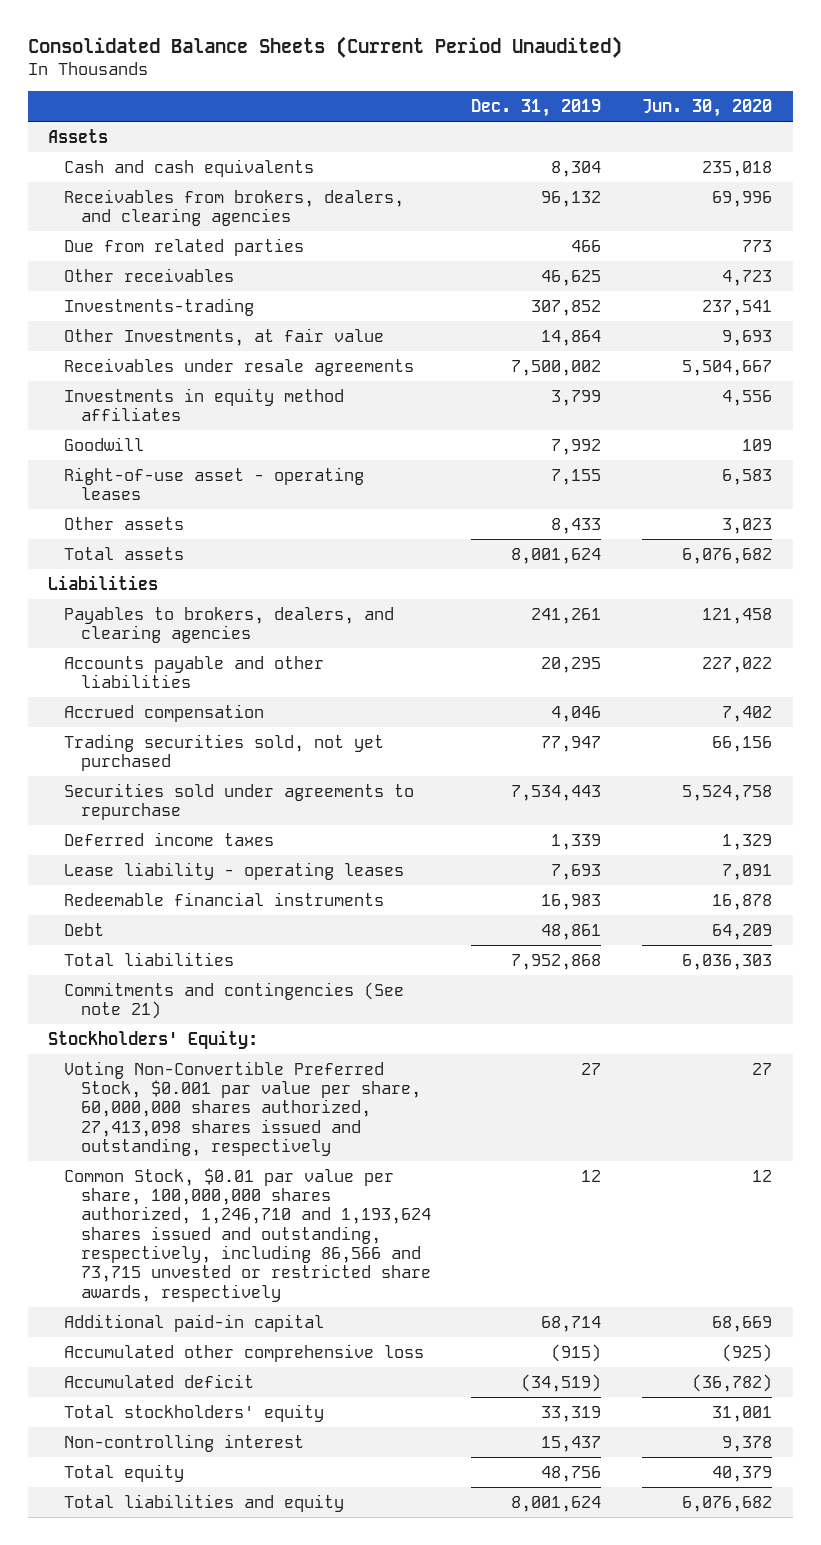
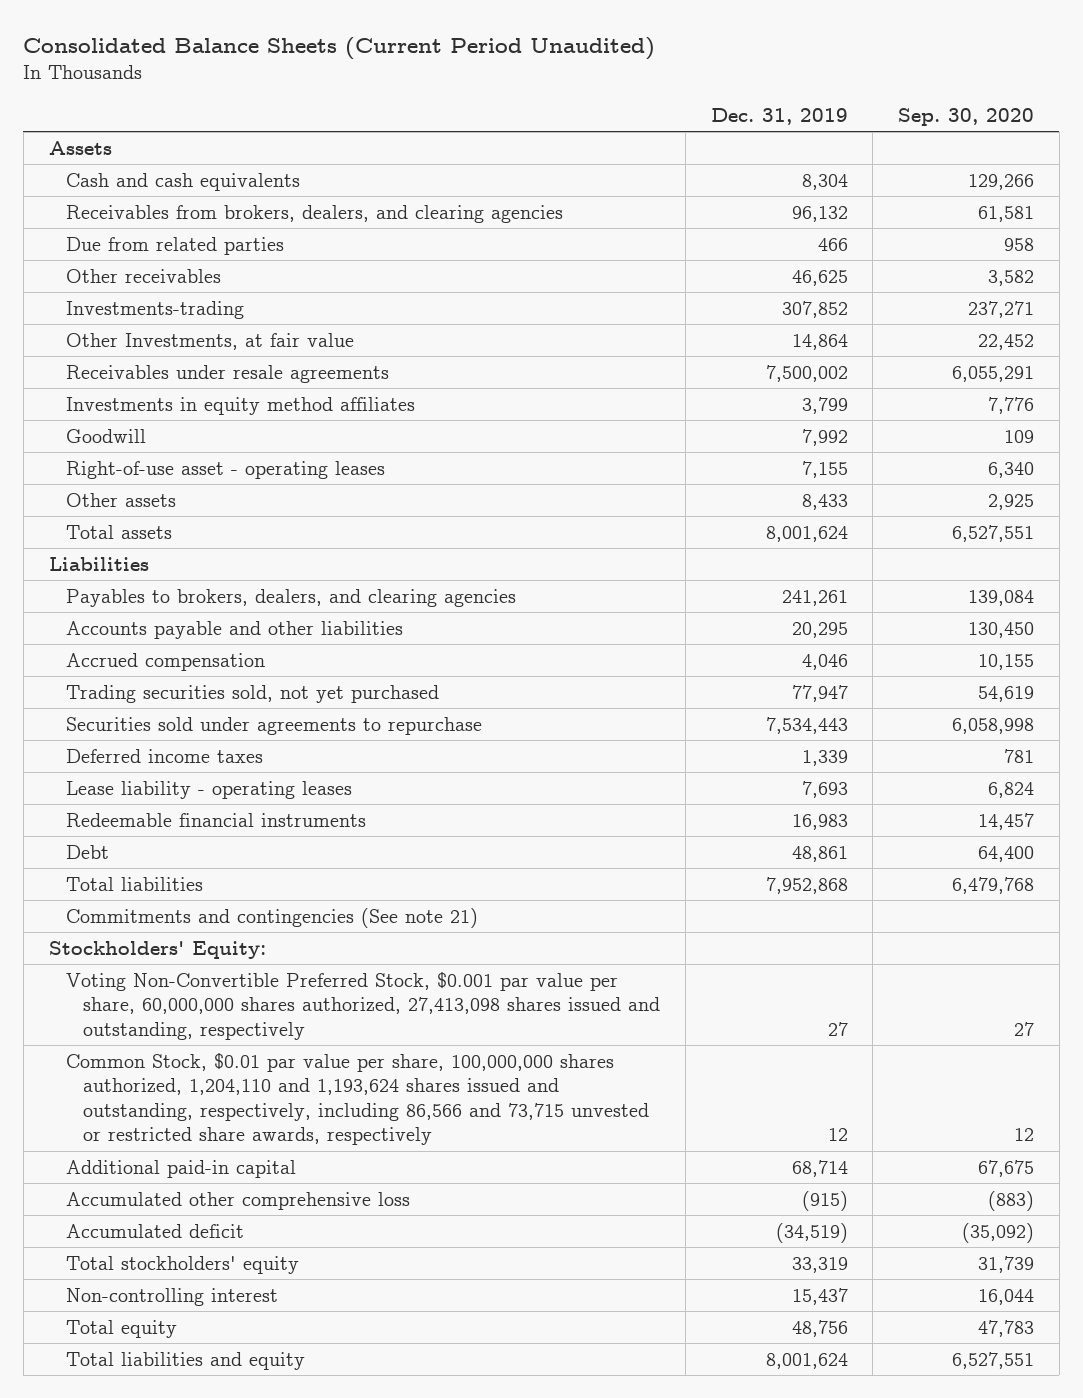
[642,99,773,118] Jun. 30, 2020 -> none
none -> [898,107,1035,126] Sep. 30, 2020
[64,1167,431,1302] Common Stock, $0.01 par value per share, 100,000,000 shares authorized, 1,246,710 and 1,193,624 shares issued and outstanding, respectively, including 86,566 and 73,715 unvested or restricted share awards, respectively -> [66,1052,650,1146] Common Stock, $0.01 par value per share, 100,000,000 shares authorized, 1,204,110 and 1,193,624 shares issued and outstanding, respectively, including 86,566 and 73,715 unvested or restricted share awards, respectively

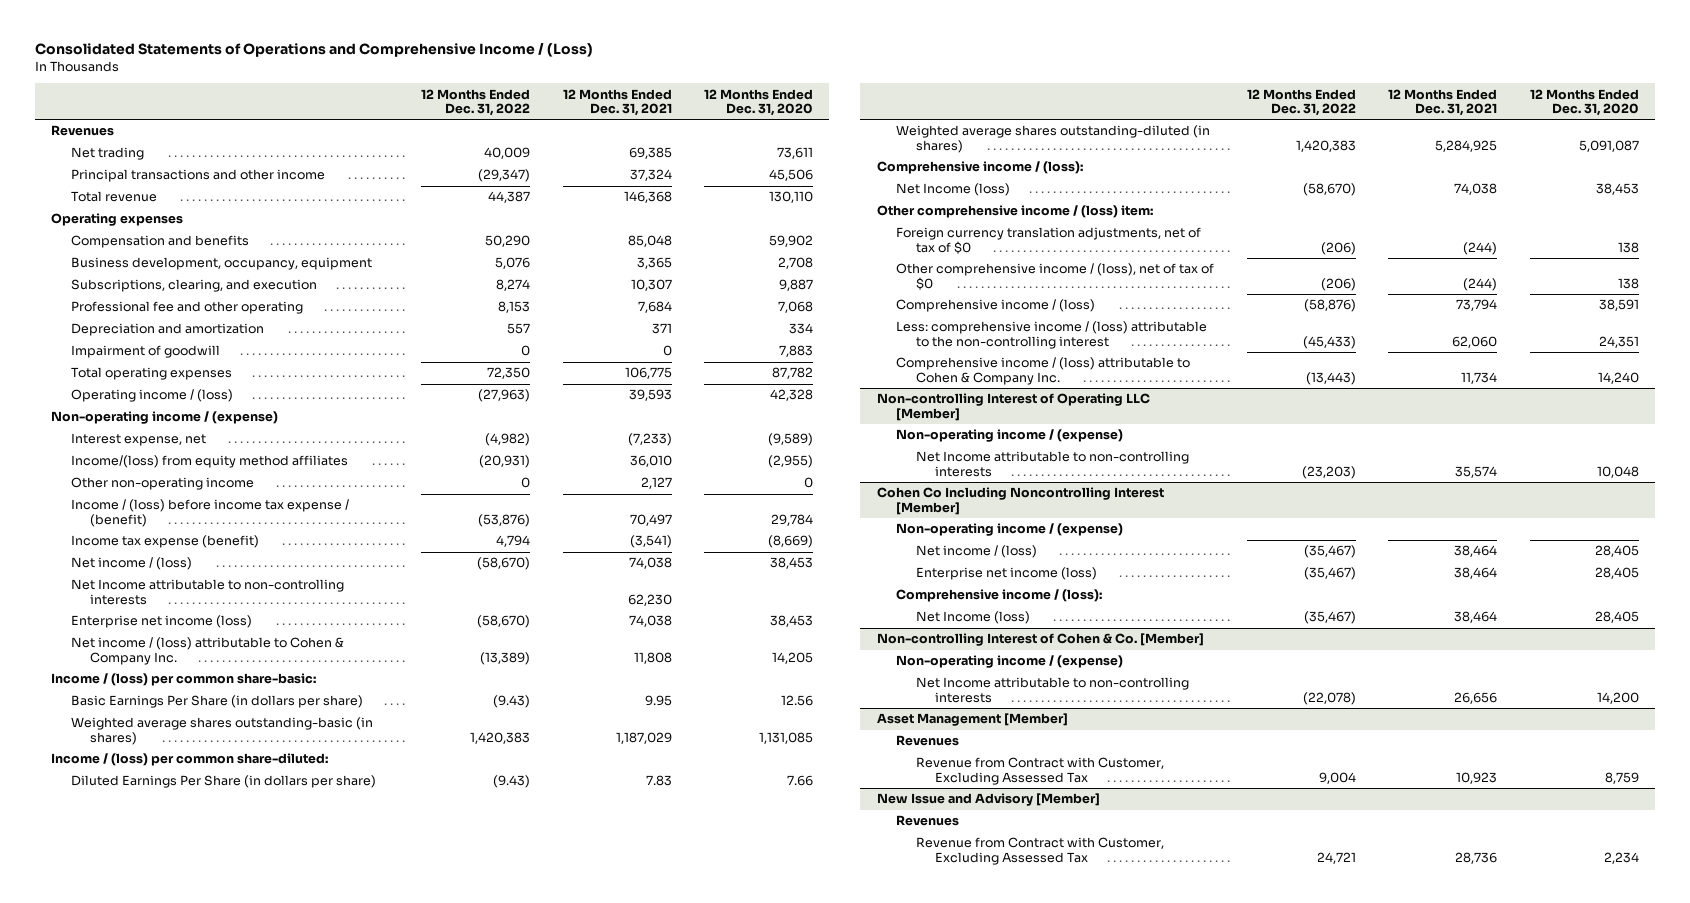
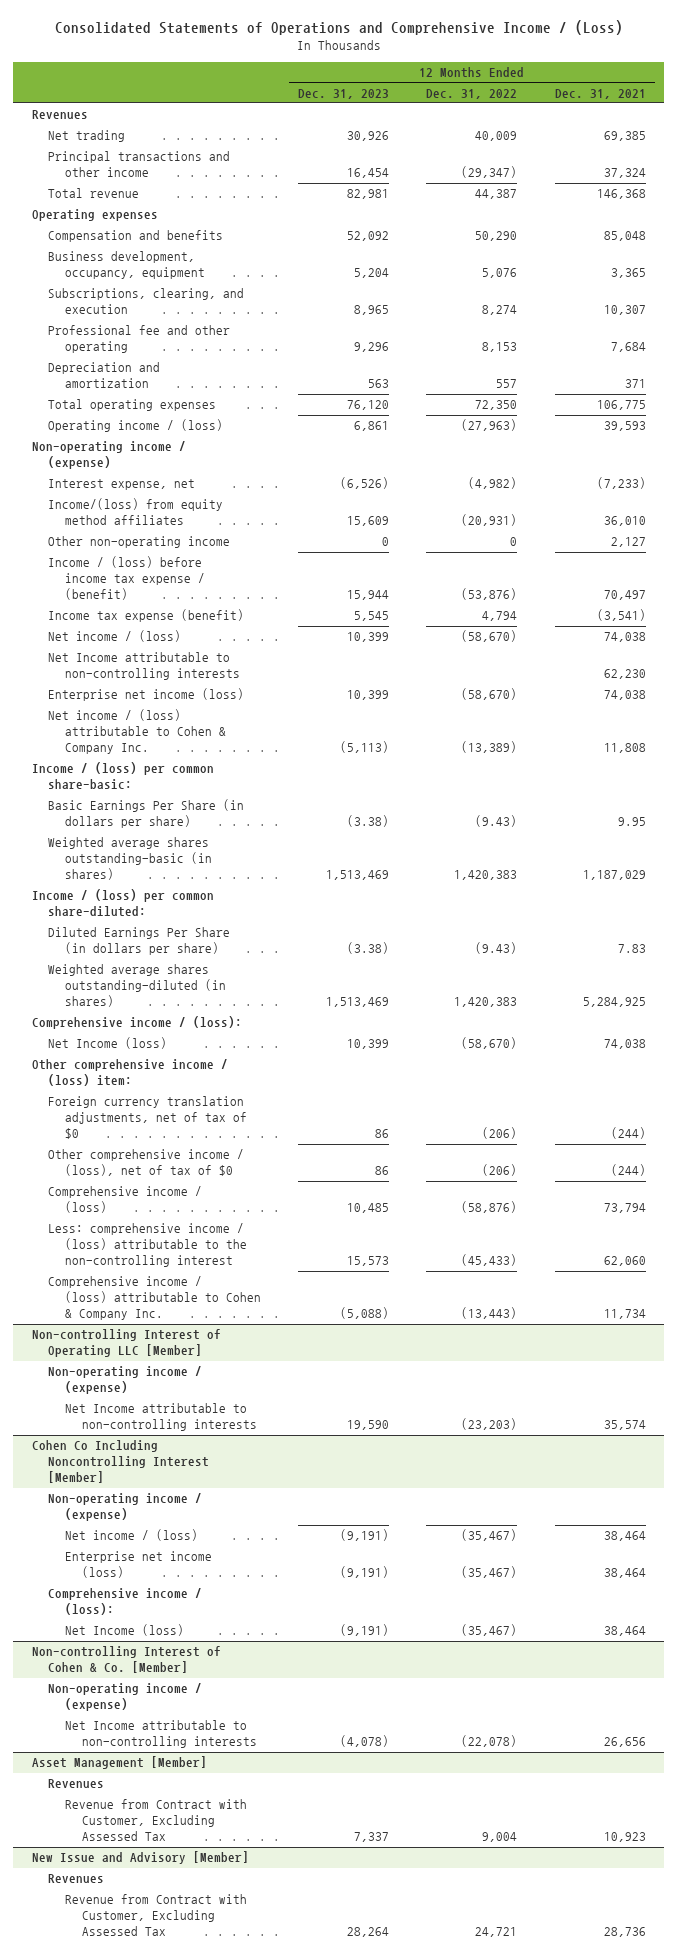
[704,88,814,116] 12 Months Ended Dec. 31, 2020 -> none
none -> [298,88,390,99] Dec. 31, 2023
[70,345,220,359] Impairment of goodwill -> none

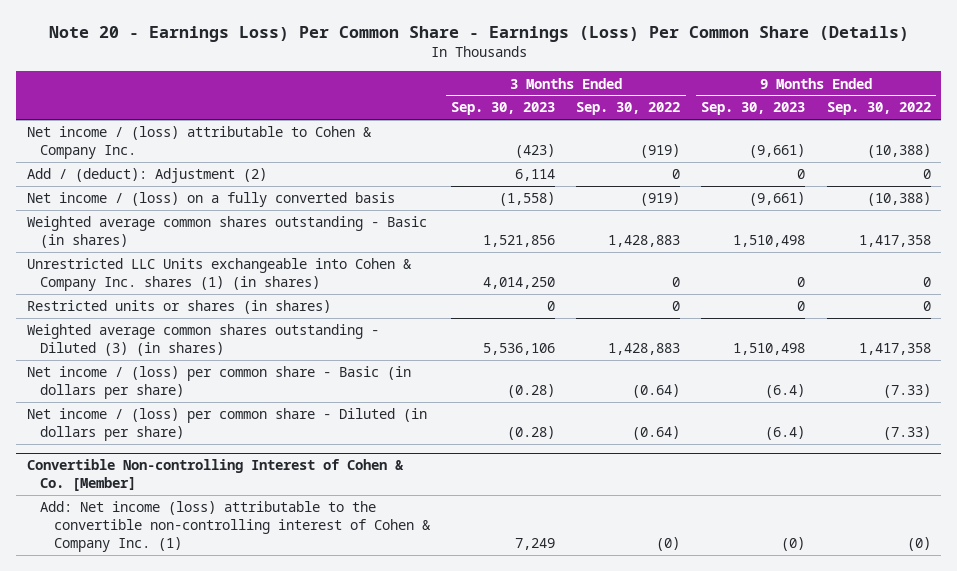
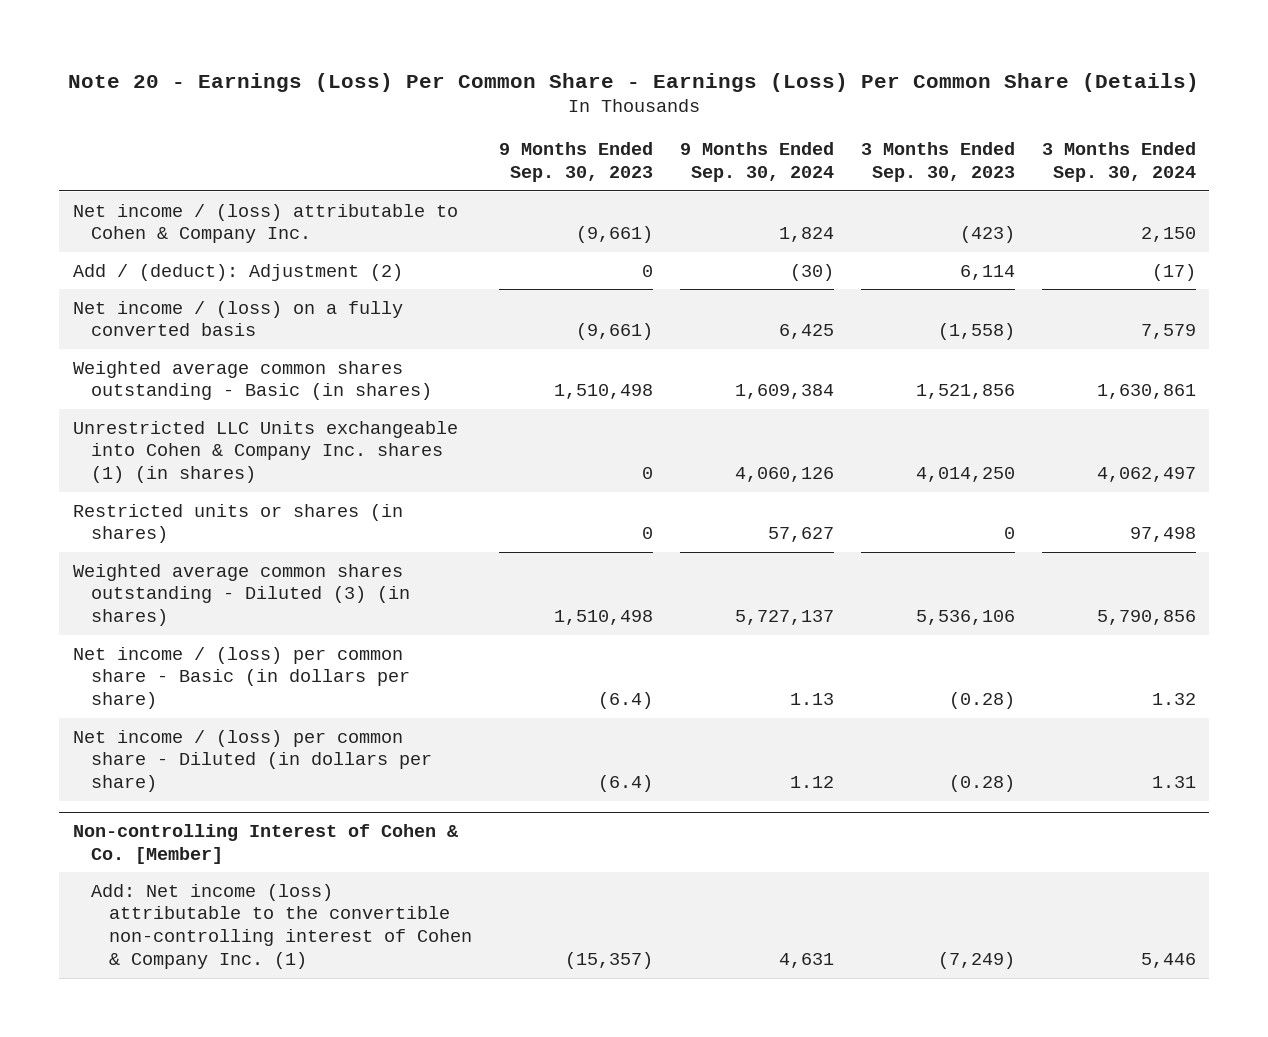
[48,26,909,43] Note 20 - Earnings Loss) Per Common Share - Earnings (Loss) Per Common Share (Details) -> [68,72,1200,92] Note 20 - Earnings (Loss) Per Common Share - Earnings (Loss) Per Common Share (Details)
[576,102,681,116] Sep. 30, 2022 -> none
[826,102,931,116] Sep. 30, 2022 -> none
none -> [680,142,835,183] 9 Months Ended Sep. 30, 2024
none -> [1041,142,1196,183] 3 Months Ended Sep. 30, 2024
[26,459,404,492] Convertible Non-controlling Interest of Cohen & Co. [Member] -> [72,824,459,864] Non-controlling Interest of Cohen & Co. [Member]
[515,538,556,551] 7,249 -> [937,952,1015,970] (7,249)
[781,537,806,552] (0) -> [565,952,654,970] (15,357)

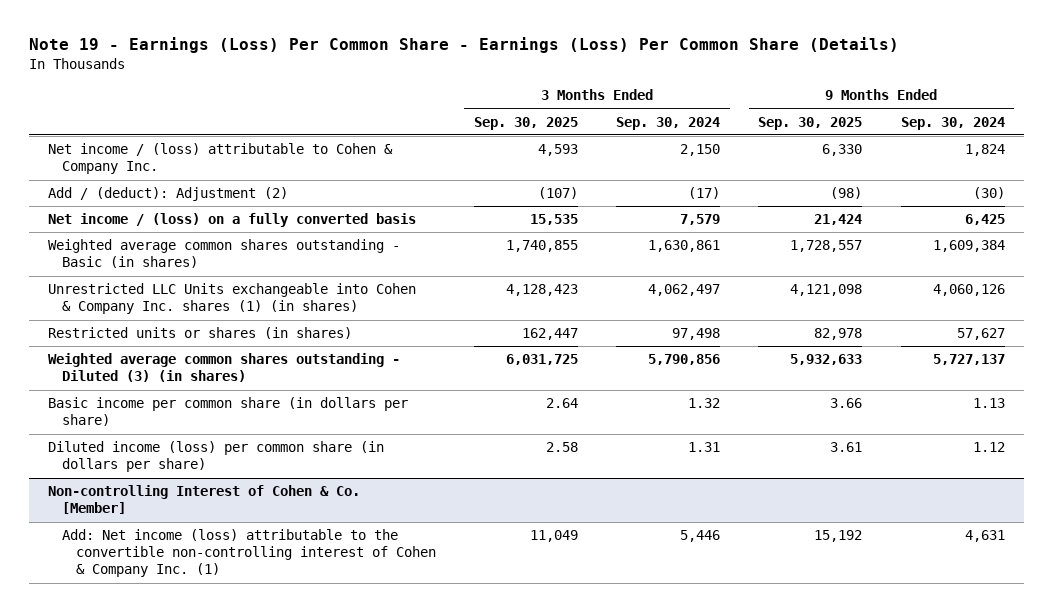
[68,72,1200,92] Note 20 - Earnings (Loss) Per Common Share - Earnings (Loss) Per Common Share (Details) -> [29,37,900,54] Note 19 - Earnings (Loss) Per Common Share - Earnings (Loss) Per Common Share (Details)
[499,142,654,183] 9 Months Ended Sep. 30, 2023 -> none
[860,142,1015,183] 3 Months Ended Sep. 30, 2023 -> none
none -> [473,116,578,130] Sep. 30, 2025
none -> [758,116,863,130] Sep. 30, 2025
[72,646,410,710] Net income / (loss) per common share - Basic (in dollars per share) -> [48,397,409,427] Basic income per common share (in dollars per share)
[72,729,432,793] Net income / (loss) per common share - Diluted (in dollars per share) -> [48,441,385,473] Diluted income (loss) per common share (in dollars per share)

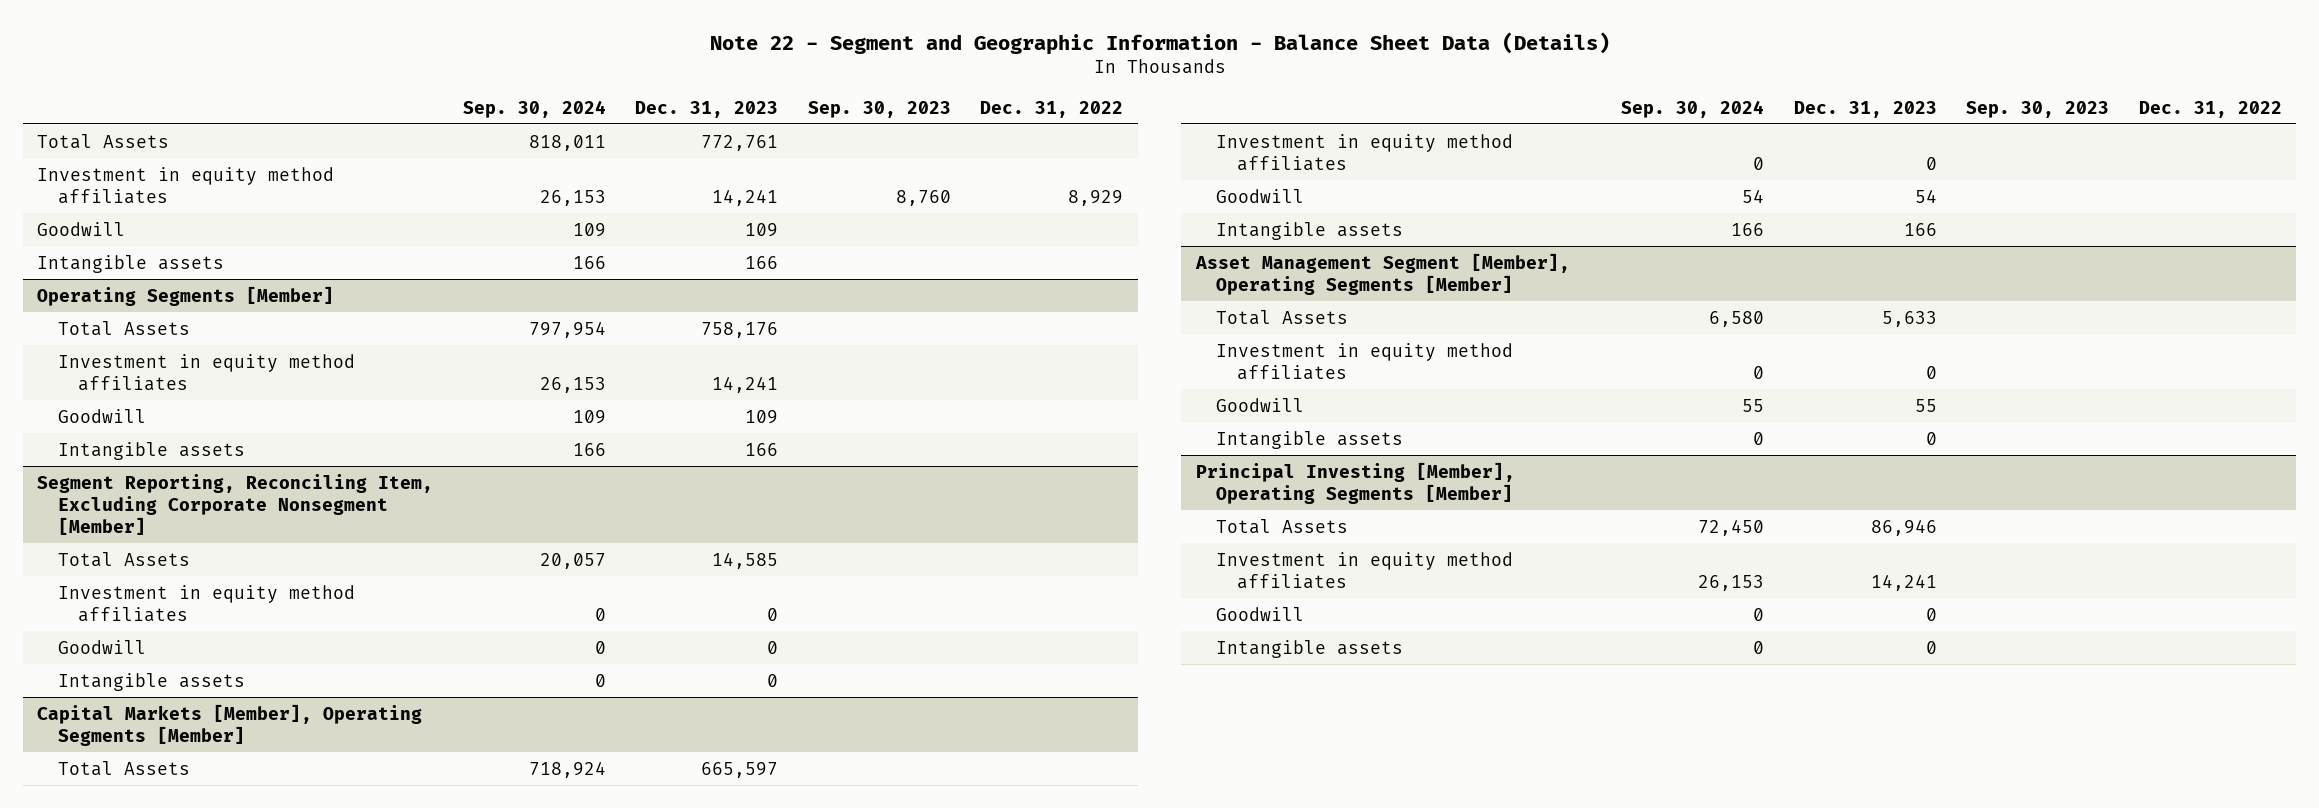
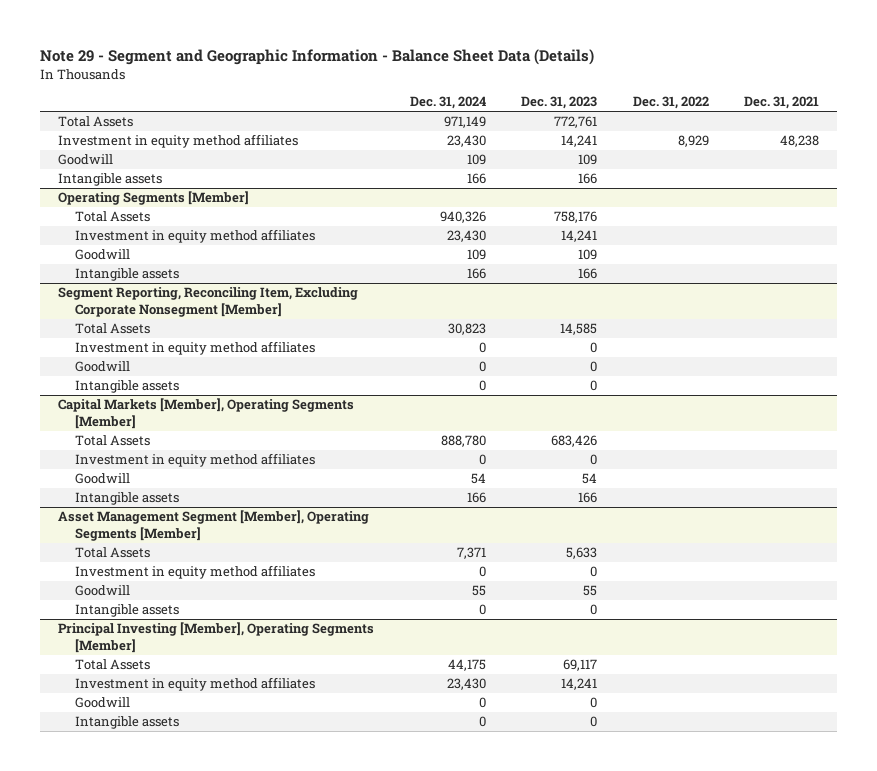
[709,31,1610,55] Note 22 - Segment and Geographic Information - Balance Sheet Data (Details) -> [40,48,595,65] Note 29 - Segment and Geographic Information - Balance Sheet Data (Details)
[462,99,606,118] Sep. 30, 2024 -> none
[807,100,951,118] Sep. 30, 2023 -> none
none -> [409,96,486,110] Dec. 31, 2024
none -> [744,96,820,110] Dec. 31, 2021
[701,761,779,778] 665,597 -> [551,435,598,448] 683,426
[1870,518,1937,536] 86,946 -> [563,659,598,672] 69,117

